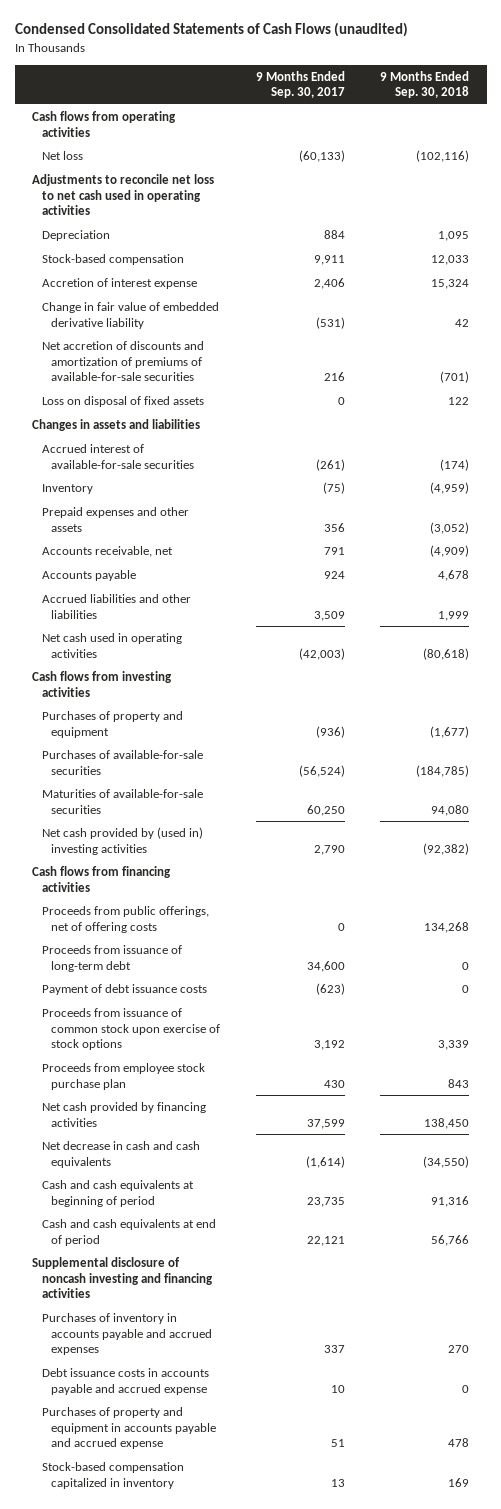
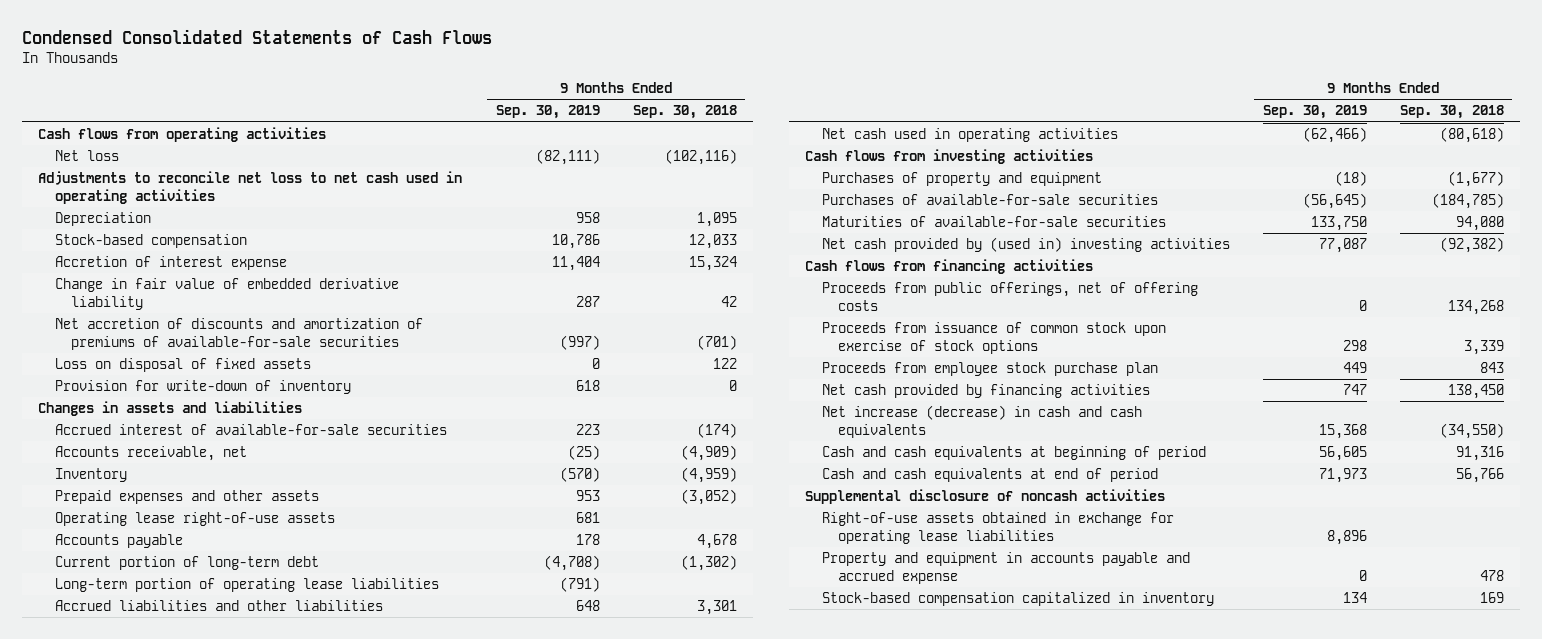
[14,22,408,38] Condensed Consolidated Statements of Cash Flows (unaudited) -> [21,28,492,44] Condensed Consolidated Statements of Cash Flows
[255,70,345,99] 9 Months Ended Sep. 30, 2017 -> none
none -> [495,105,600,120] Sep. 30, 2019
none -> [54,380,351,395] Provision for write-down of inventory
[41,546,173,558] Accounts receivable, net -> [54,446,247,462] Accounts receivable, net
none -> [54,512,335,527] Operating lease right-of-use assets
none -> [54,556,319,571] Current portion of long-term debt
none -> [54,578,439,593] Long-term portion of operating lease liabilities
[438,610,470,621] 1,999 -> [696,600,737,616] 3,301
[41,945,182,972] Proceeds from issuance of long-term debt -> none
[41,984,207,996] Payment of debt issuance costs -> none
[41,1141,200,1168] Net decrease in cash and cash equivalents -> [821,405,1142,438] Net increase (decrease) in cash and cash equivalents
[41,1313,212,1356] Purchases of inventory in accounts payable and accrued expenses -> none
[41,1368,209,1395] Debt issuance costs in accounts payable and accrued expense -> none
[32,1257,213,1299] Supplemental disclosure of noncash investing and financing activities -> [805,489,1166,505] Supplemental disclosure of noncash activities
none -> [821,512,1174,544] Right-of-use assets obtained in exchange for operating lease liabilities
[41,1407,216,1450] Purchases of property and equipment in accounts payable and accrued expense -> [821,552,1190,584] Property and equipment in accounts payable and accrued expense

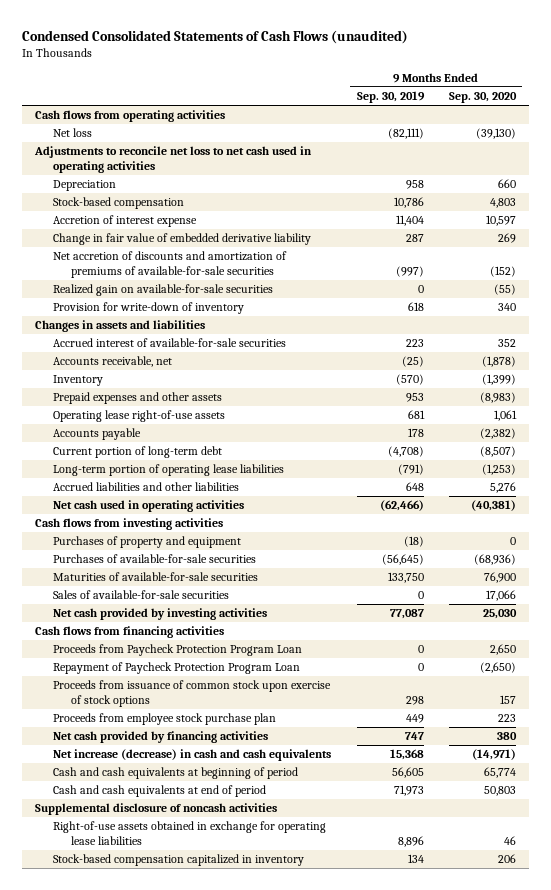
[21,28,492,44] Condensed Consolidated Statements of Cash Flows -> [22,29,409,44] Condensed Consolidated Statements of Cash Flows (unaudited)
[632,105,737,120] Sep. 30, 2018 -> none
none -> [449,92,518,104] Sep. 30, 2020
[54,358,311,373] Loss on disposal of fixed assets -> none
none -> [53,284,274,297] Realized gain on available-for-sale securities
none -> [53,590,230,600] Sales of available-for-sale securities
[821,237,1230,253] Net cash provided by (used in) investing activities -> [53,608,268,621] Net cash provided by investing activities
[821,282,1198,311] Proceeds from public offerings, net of offering costs -> none
none -> [53,644,303,657] Proceeds from Paycheck Protection Program Loan
none -> [53,662,301,675] Repayment of Paycheck Protection Program Loan
[821,552,1190,584] Property and equipment in accounts payable and accrued expense -> none

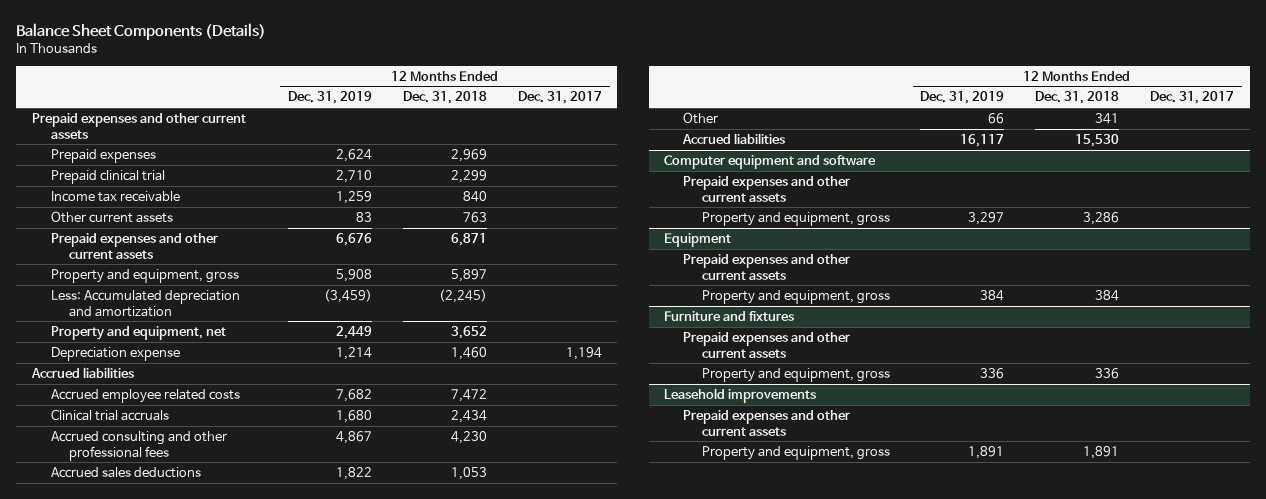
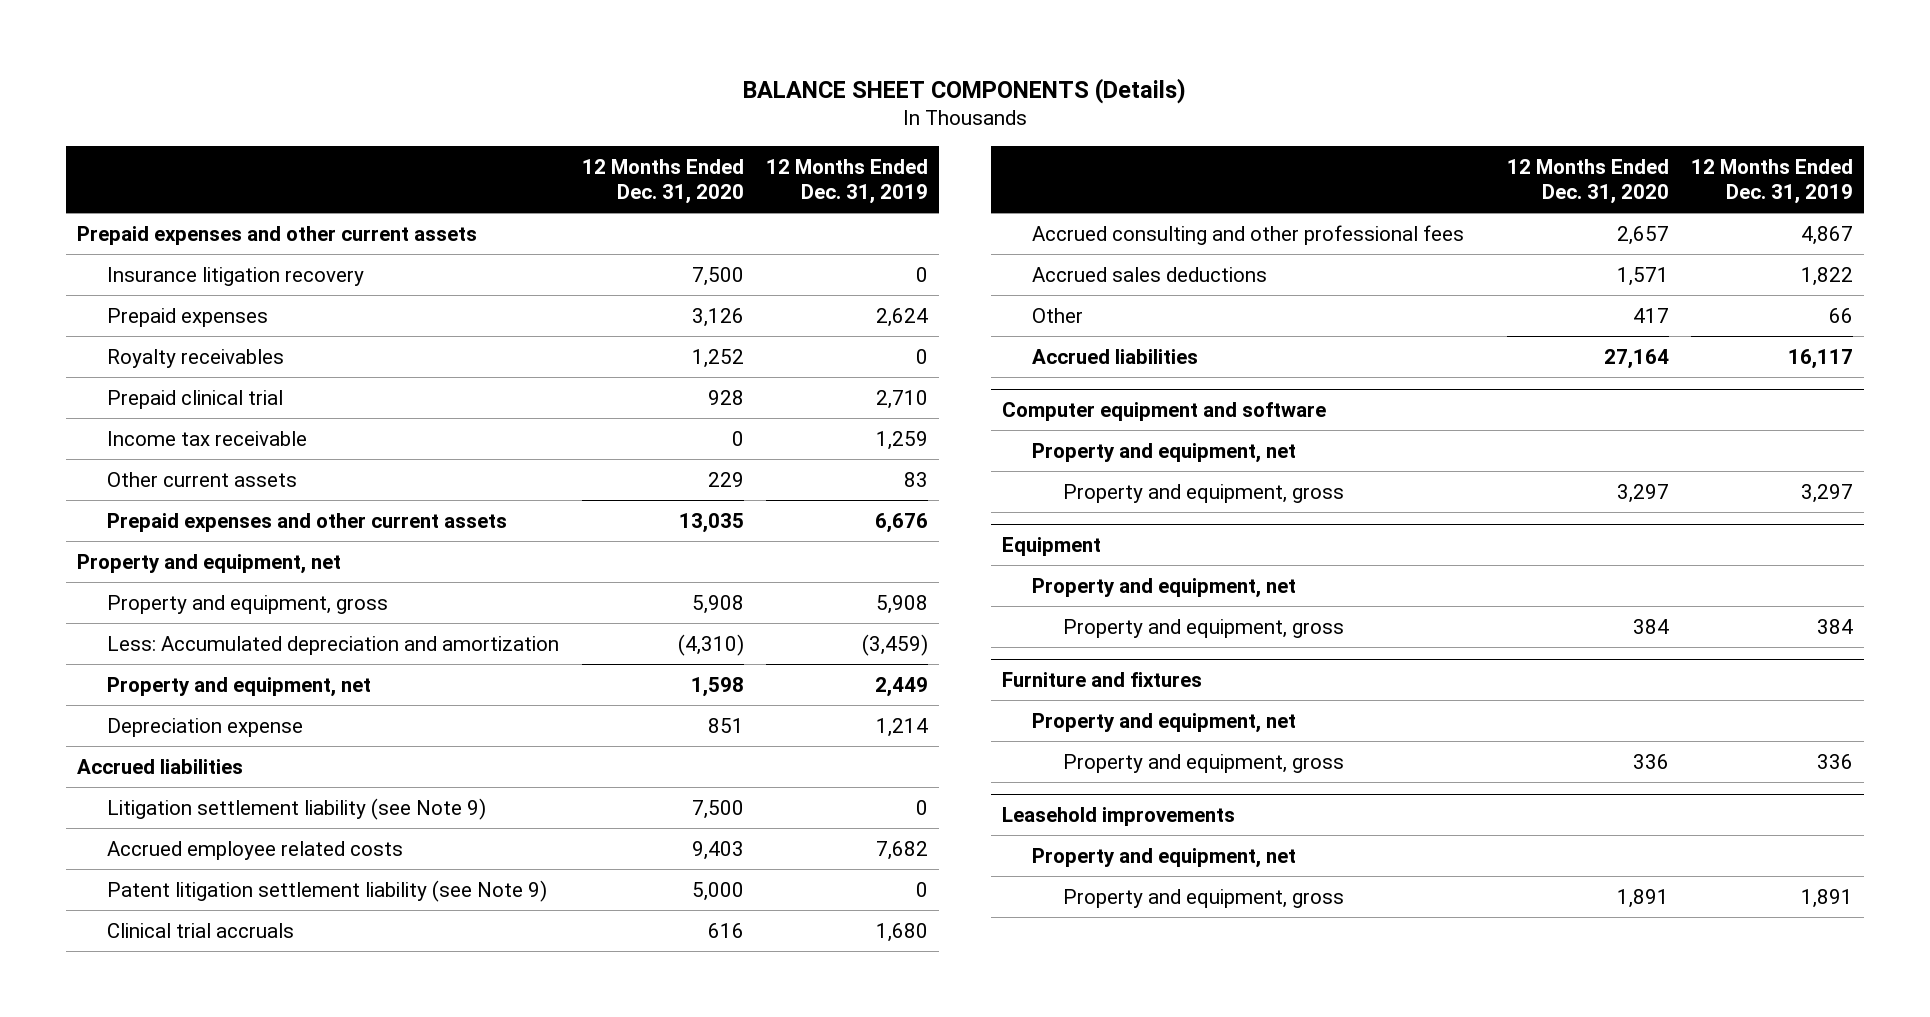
[16,23,267,41] Balance Sheet Components (Details) -> [742,77,1186,104] BALANCE SHEET COMPONENTS (Details)
[402,91,487,105] Dec. 31, 2018 -> none
[517,91,602,105] Dec. 31, 2017 -> none
none -> [581,158,744,205] 12 Months Ended Dec. 31, 2020
none -> [107,266,365,286] Insurance litigation recovery
none -> [107,348,285,368] Royalty receivables
none -> [76,553,341,574] Property and equipment, net
none -> [107,797,487,820] Litigation settlement liability (see Note 9)
none -> [107,879,548,902] Patent litigation settlement liability (see Note 9)
[682,175,850,202] Prepaid expenses and other current assets -> none
none -> [1032,442,1297,463] Property and equipment, net
[682,253,850,280] Prepaid expenses and other current assets -> none
none -> [1032,577,1297,598] Property and equipment, net
[682,331,850,358] Prepaid expenses and other current assets -> none
none -> [1032,712,1297,733] Property and equipment, net
[682,409,850,436] Prepaid expenses and other current assets -> none
none -> [1032,847,1297,868] Property and equipment, net

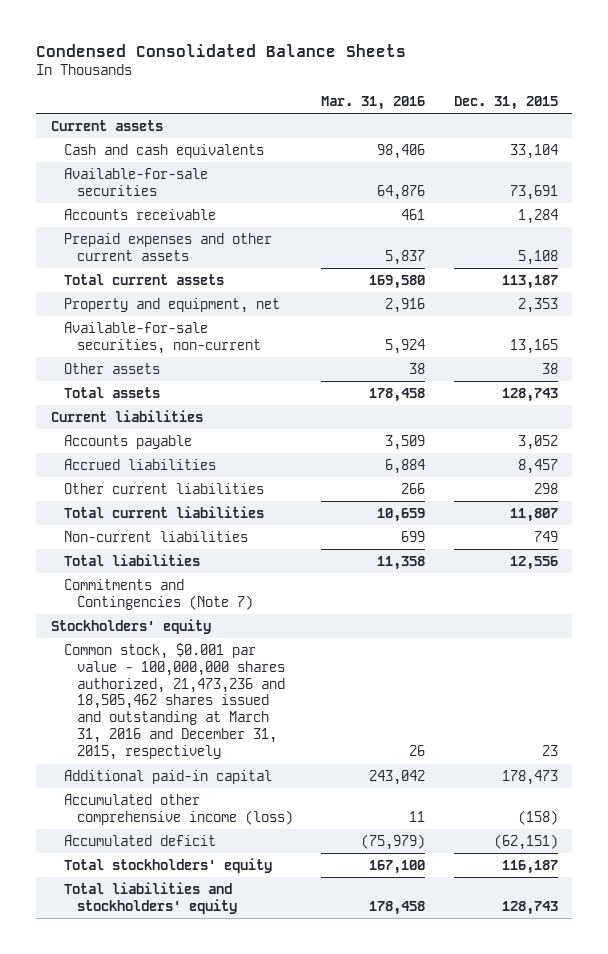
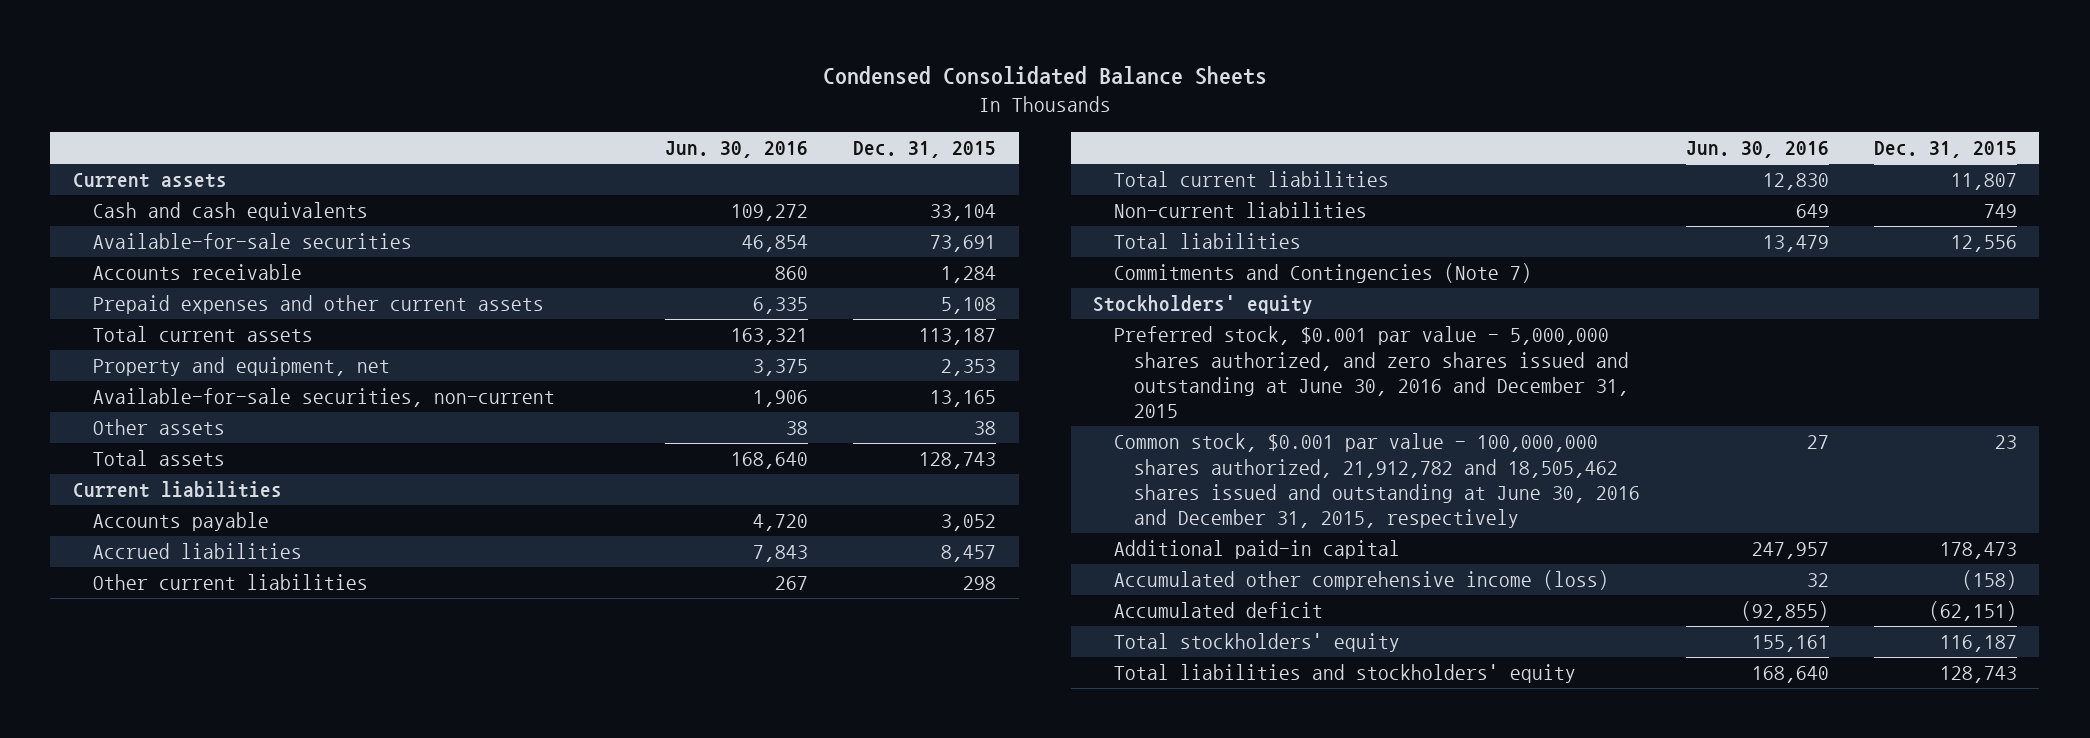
[321,95,426,110] Mar. 31, 2016 -> none
none -> [665,141,809,159] Jun. 30, 2016
none -> [1113,326,1630,419] Preferred stock, $0.001 par value - 5,000,000 shares authorized, and zero shares issued and outstanding at June 30, 2016 and December 31, 2015
[63,642,285,761] Common stock, $0.001 par value - 100,000,000 shares authorized, 21,473,236 and 18,505,462 shares issued and outstanding at March 31, 2016 and December 31, 2015, respectively -> [1113,433,1641,529] Common stock, $0.001 par value - 100,000,000 shares authorized, 21,912,782 and 18,505,462 shares issued and outstanding at June 30, 2016 and December 31, 2015, respectively

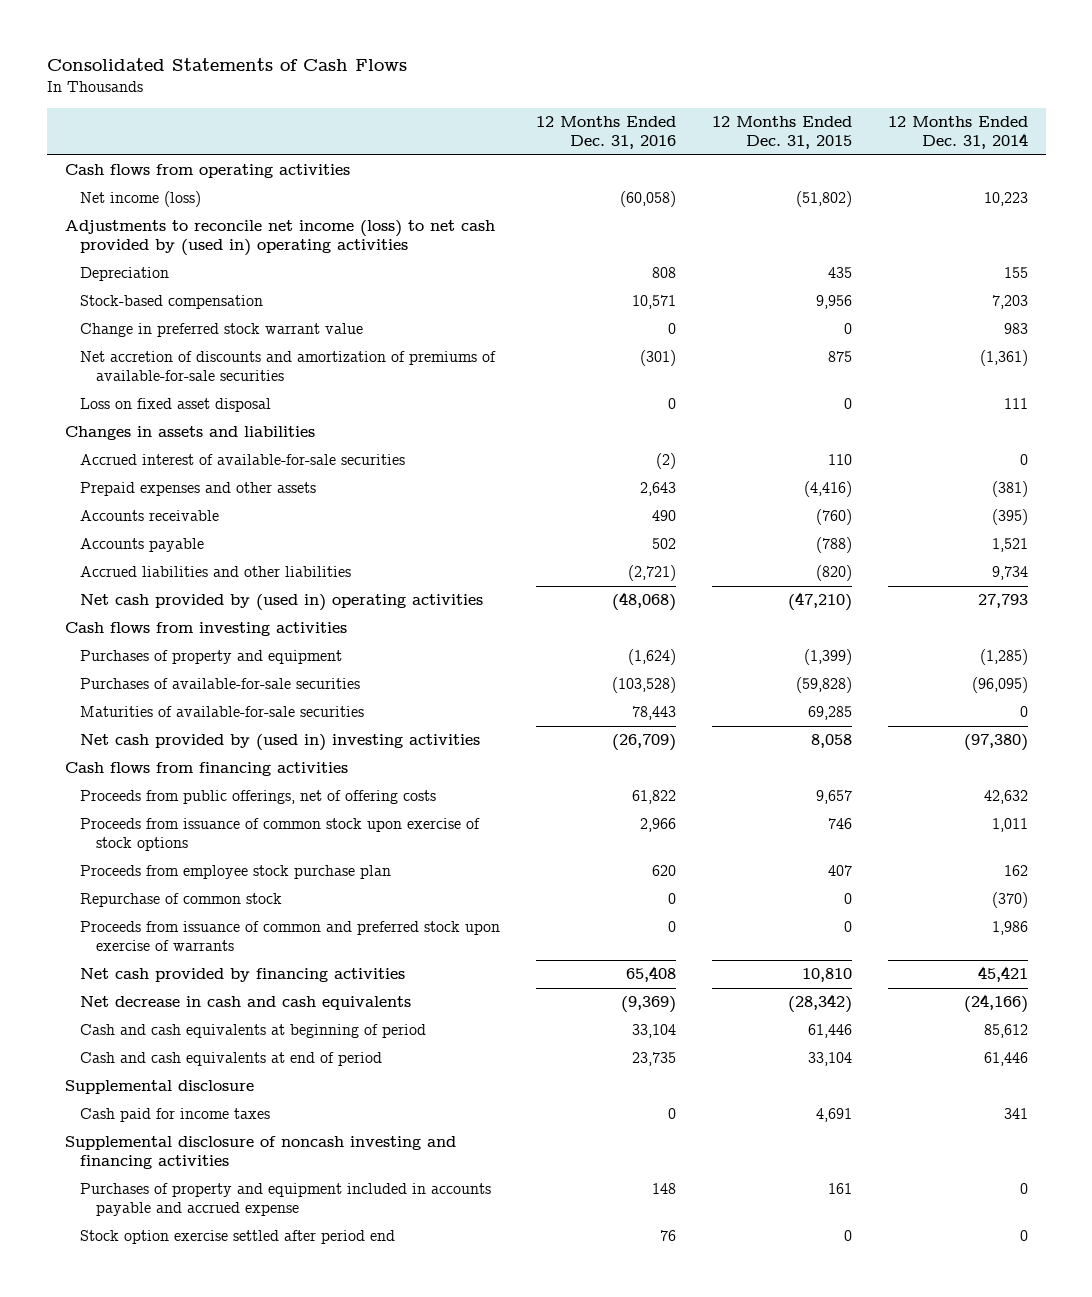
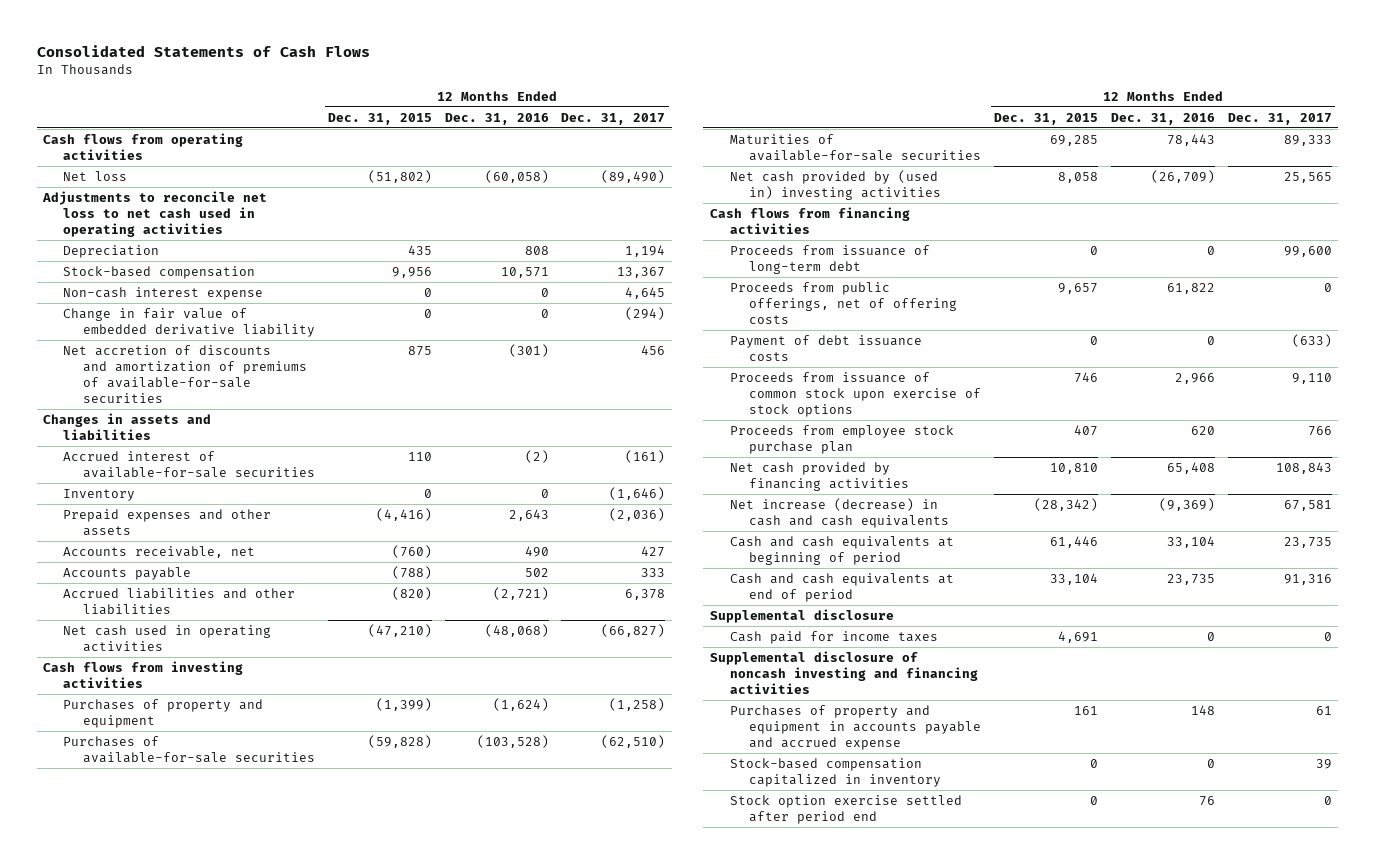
[887,116,1028,149] 12 Months Ended Dec. 31, 2014 -> none
none -> [561,112,666,125] Dec. 31, 2017
[80,191,202,208] Net income (loss) -> [63,170,128,181] Net loss
[64,220,495,257] Adjustments to reconcile net income (loss) to net cash provided by (used in) operating activities -> [42,190,268,237] Adjustments to reconcile net loss to net cash used in operating activities
[80,323,364,338] Change in preferred stock warrant value -> none
none -> [63,286,264,300] Non-cash interest expense
none -> [63,307,315,337] Change in fair value of embedded derivative liability
[80,398,272,413] Loss on fixed asset disposal -> none
none -> [63,488,136,501] Inventory
[80,510,220,522] Accounts receivable -> [63,545,256,558] Accounts receivable, net
[80,594,484,612] Net cash provided by (used in) operating activities -> [63,624,272,652] Net cash used in operating activities
none -> [729,244,930,274] Proceeds from issuance of long-term debt
none -> [729,334,922,361] Payment of debt issuance costs
[80,893,283,908] Repurchase of common stock -> none
[80,921,501,952] Proceeds from issuance of common and preferred stock upon exercise of warrants -> none
[80,996,412,1011] Net decrease in cash and cash equivalents -> [729,497,950,528] Net increase (decrease) in cash and cash equivalents
[80,1183,492,1217] Purchases of property and equipment included in accounts payable and accrued expense -> [729,704,982,750] Purchases of property and equipment in accounts payable and accrued expense
none -> [729,757,942,787] Stock-based compensation capitalized in inventory

